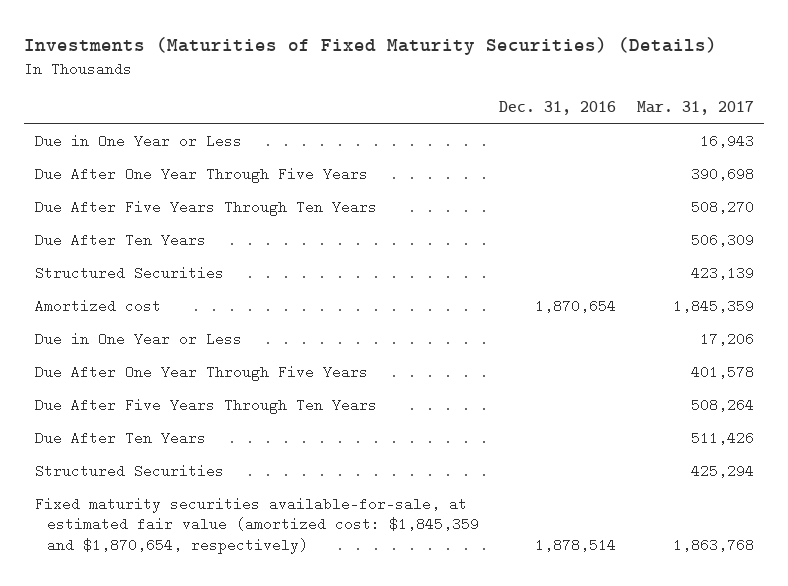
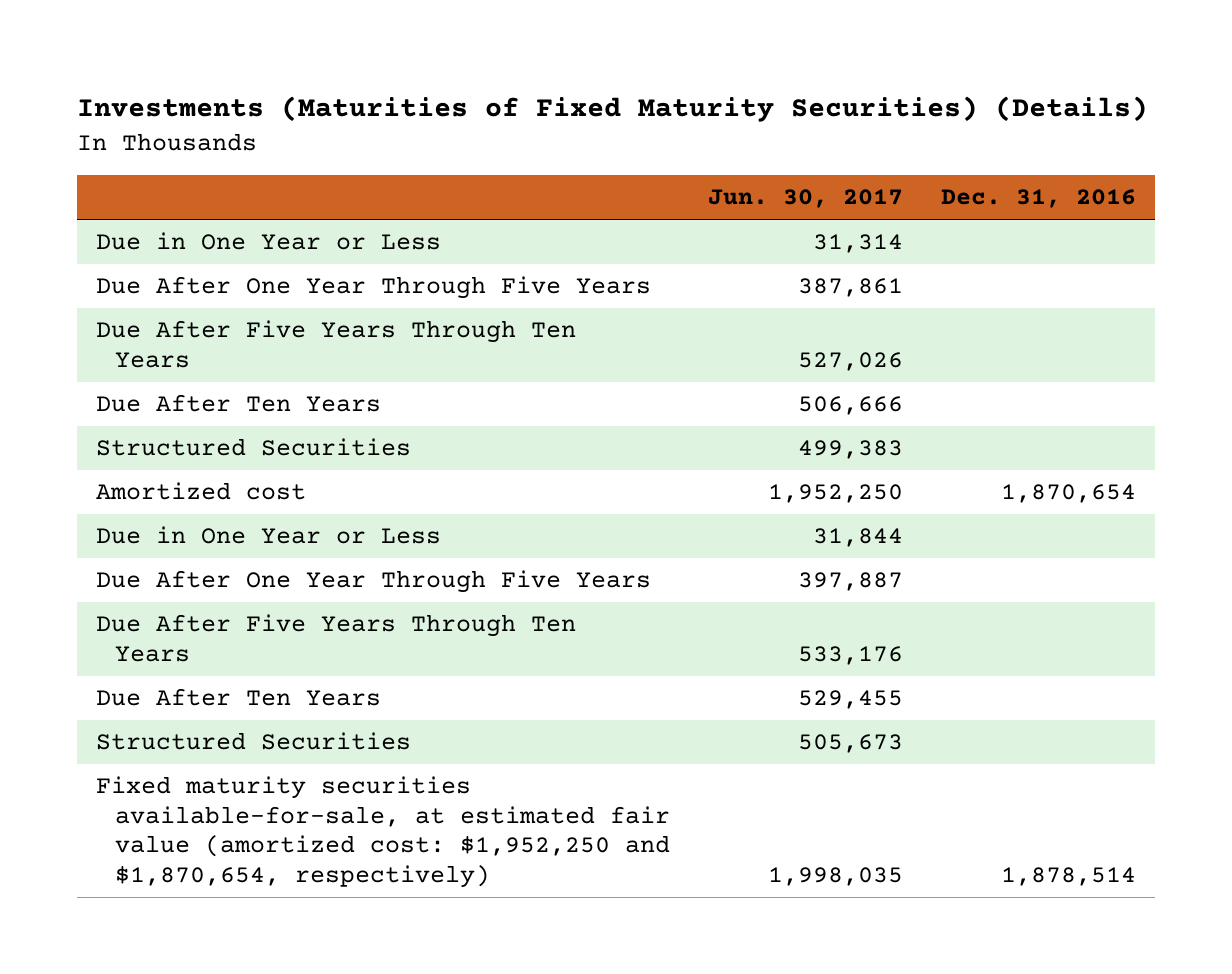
[636,101,754,116] Mar. 31, 2017 -> none
none -> [708,189,904,209] Jun. 30, 2017
[34,496,480,555] Fixed maturity securities available-for-sale, at estimated fair value (amortized cost: $1,845,359 and $1,870,654, respectively) -> [96,776,671,888] Fixed maturity securities available-for-sale, at estimated fair value (amortized cost: $1,952,250 and $1,870,654, respectively)

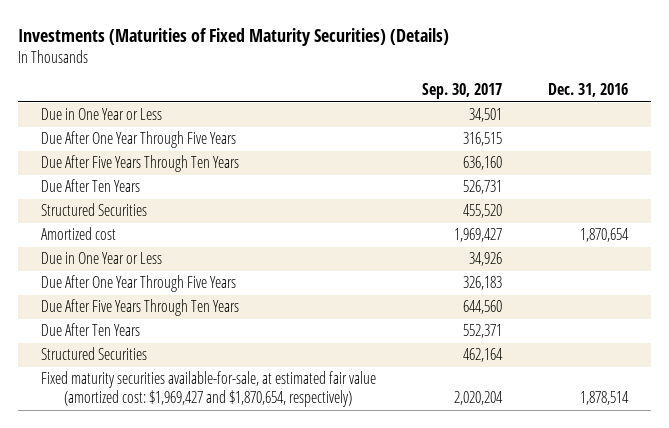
[708,189,904,209] Jun. 30, 2017 -> none
none -> [422,83,503,100] Sep. 30, 2017
[96,776,671,888] Fixed maturity securities available-for-sale, at estimated fair value (amortized cost: $1,952,250 and $1,870,654, respectively) -> [41,371,377,408] Fixed maturity securities available-for-sale, at estimated fair value (amortized cost: $1,969,427 and $1,870,654, respectively)

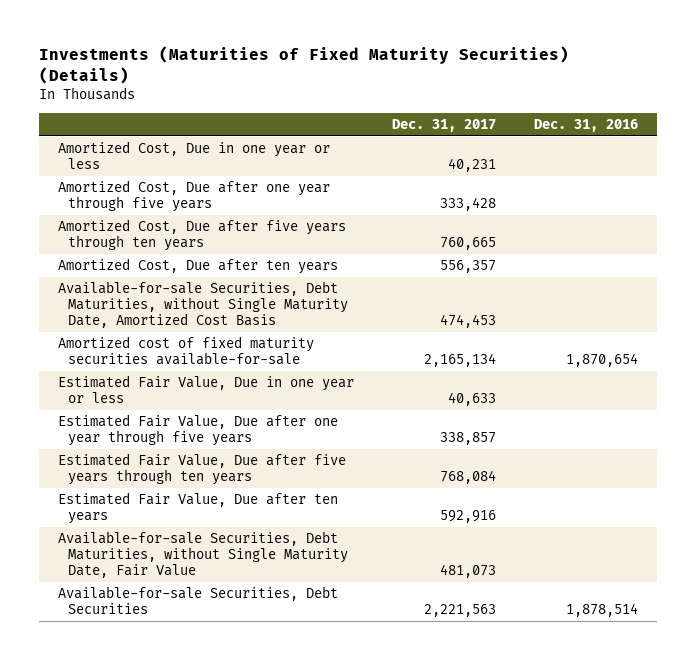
[422,83,503,100] Sep. 30, 2017 -> none
none -> [391,118,496,132] Dec. 31, 2017
[41,108,163,121] Due in One Year or Less -> [57,141,330,170] Amortized Cost, Due in one year or less
[41,131,237,149] Due After One Year Through Five Years -> [57,180,330,213] Amortized Cost, Due after one year through five years
[41,155,240,173] Due After Five Years Through Ten Years -> [57,219,346,252] Amortized Cost, Due after five years through ten years
[41,179,141,193] Due After Ten Years -> [57,258,338,275] Amortized Cost, Due after ten years
[41,203,148,217] Structured Securities -> [57,281,349,329] Available-for-sale Securities, Debt Maturities, without Single Maturity Date, Amortized Cost Basis
[41,227,117,241] Amortized cost -> [57,336,314,366] Amortized cost of fixed maturity securities available-for-sale
[41,252,163,265] Due in One Year or Less -> [57,375,354,404] Estimated Fair Value, Due in one year or less
[41,275,237,293] Due After One Year Through Five Years -> [57,414,338,447] Estimated Fair Value, Due after one year through five years
[41,299,240,317] Due After Five Years Through Ten Years -> [57,453,346,486] Estimated Fair Value, Due after five years through ten years
[41,323,141,337] Due After Ten Years -> [57,492,338,525] Estimated Fair Value, Due after ten years
[41,347,148,361] Structured Securities -> [57,531,349,579] Available-for-sale Securities, Debt Maturities, without Single Maturity Date, Fair Value
[41,371,377,408] Fixed maturity securities available-for-sale, at estimated fair value (amortized cost: $1,969,427 and $1,870,654, respectively) -> [57,586,338,615] Available-for-sale Securities, Debt Securities

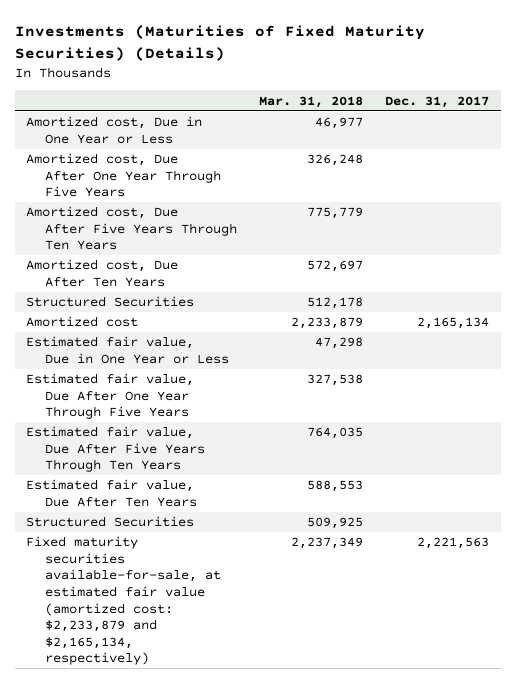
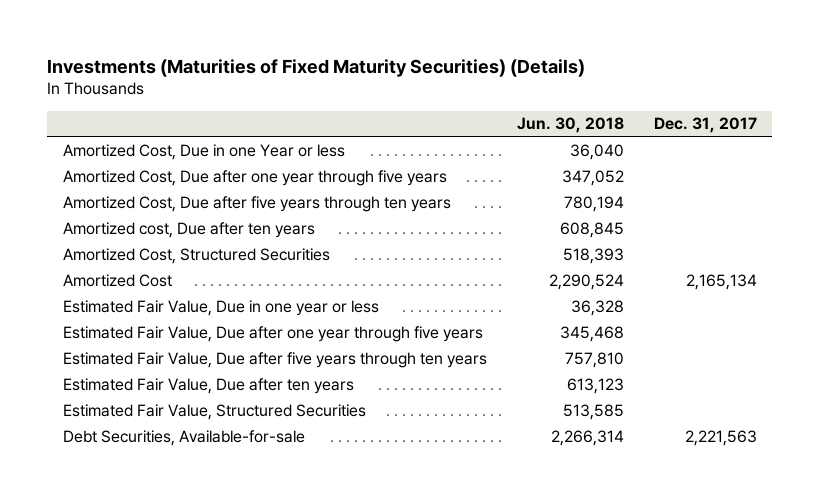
[259,95,364,108] Mar. 31, 2018 -> none
none -> [516,117,624,134] Jun. 30, 2018
[25,116,202,144] Amortized cost, Due in One Year or Less -> [62,143,345,160] Amortized Cost, Due in one Year or less
[25,153,222,198] Amortized cost, Due After One Year Through Five Years -> [62,169,447,186] Amortized Cost, Due after one year through five years
[25,206,238,251] Amortized cost, Due After Five Years Through Ten Years -> [62,195,451,212] Amortized Cost, Due after five years through ten years
[25,259,178,287] Amortized cost, Due After Ten Years -> [62,221,315,238] Amortized cost, Due after ten years
[25,296,194,308] Structured Securities -> [62,247,330,264] Amortized Cost, Structured Securities
[25,316,138,328] Amortized cost -> [62,273,172,287] Amortized Cost
[25,336,230,364] Estimated fair value, Due in One Year or Less -> [62,299,379,316] Estimated Fair Value, Due in one year or less
[25,373,194,420] Estimated fair value, Due After One Year Through Five Years -> [62,325,483,342] Estimated Fair Value, Due after one year through five years
[25,426,206,473] Estimated fair value, Due After Five Years Through Ten Years -> [62,351,487,368] Estimated Fair Value, Due after five years through ten years
[25,479,198,507] Estimated fair value, Due After Ten Years -> [62,377,354,394] Estimated Fair Value, Due after ten years
[25,516,194,528] Structured Securities -> [62,403,366,420] Estimated Fair Value, Structured Securities
[25,536,222,666] Fixed maturity securities available-for-sale, at estimated fair value (amortized cost: $2,233,879 and $2,165,134, respectively) -> [62,429,305,446] Debt Securities, Available-for-sale

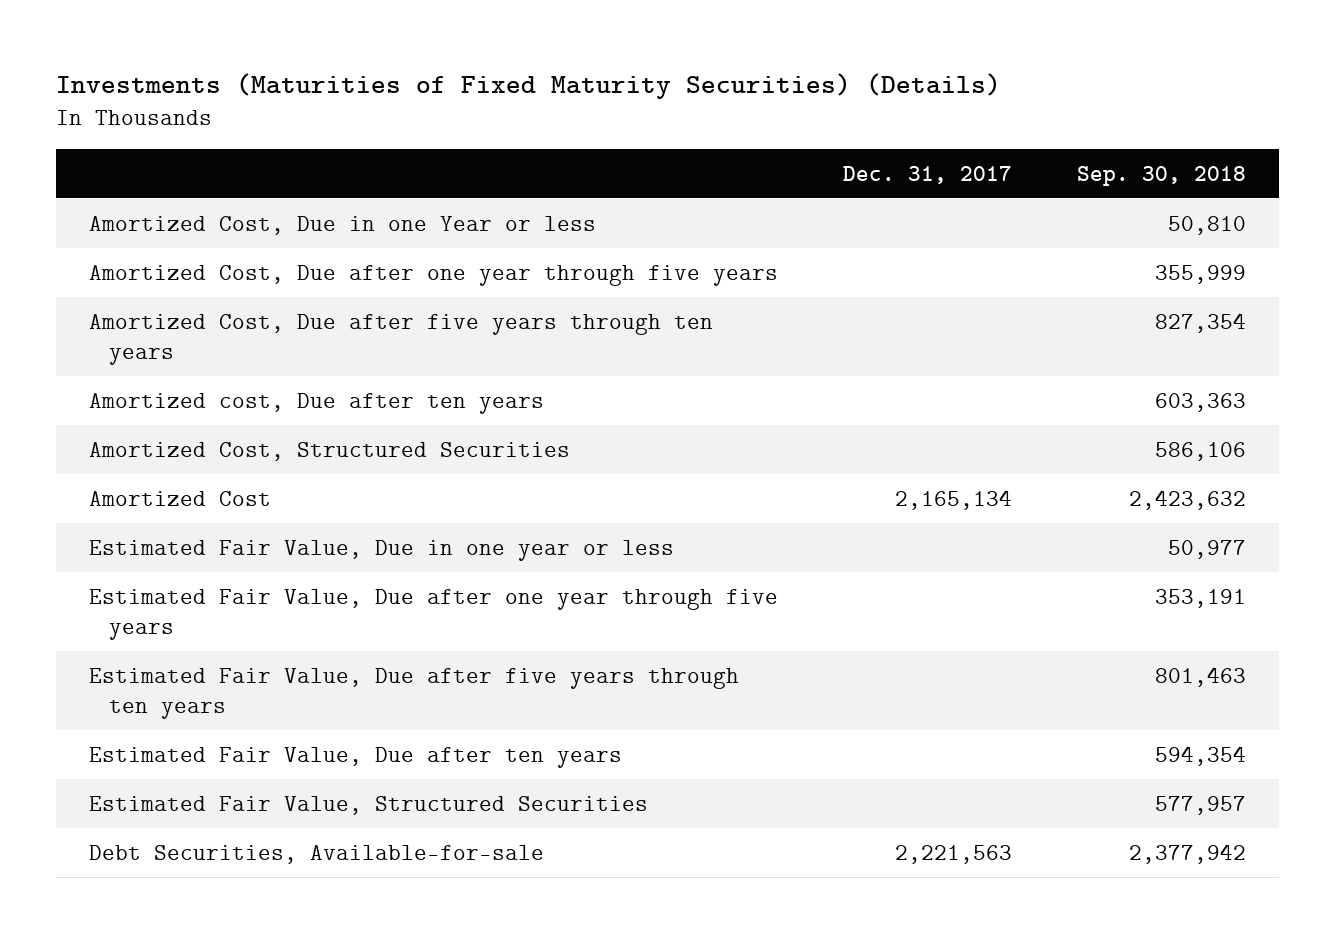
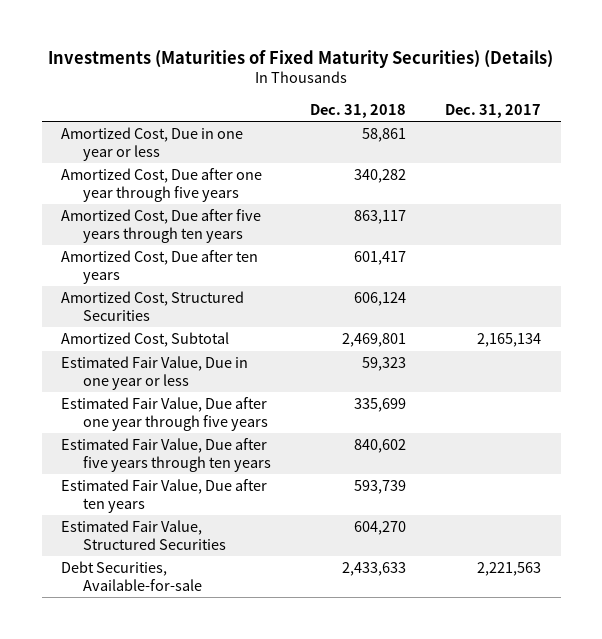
[1077,165,1247,186] Sep. 30, 2018 -> none
none -> [310,103,407,118] Dec. 31, 2018
[88,215,596,235] Amortized Cost, Due in one Year or less -> [61,127,244,161] Amortized Cost, Due in one year or less
[88,392,544,414] Amortized cost, Due after ten years -> [61,250,259,284] Amortized Cost, Due after ten years
[88,490,271,506] Amortized Cost -> [61,332,230,348] Amortized Cost, Subtotal

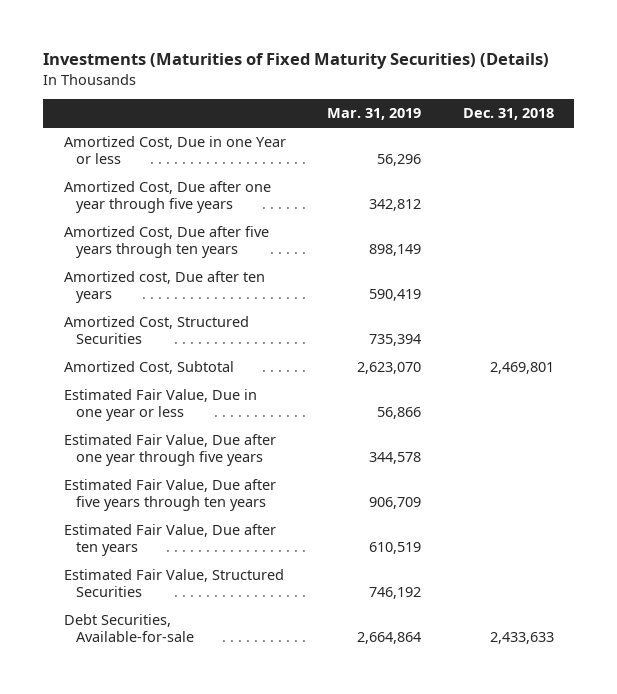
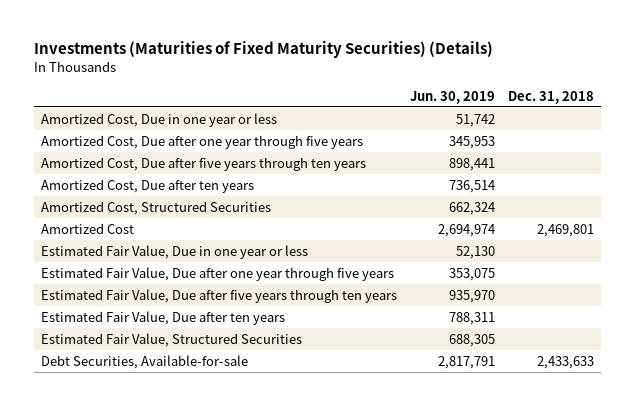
[327,108,422,121] Mar. 31, 2019 -> none
none -> [410,90,496,104] Jun. 30, 2019
[63,136,286,165] Amortized Cost, Due in one Year or less -> [40,112,277,127] Amortized Cost, Due in one year or less
[63,271,265,304] Amortized cost, Due after ten years -> [40,178,254,193] Amortized Cost, Due after ten years
[63,361,234,375] Amortized Cost, Subtotal -> [40,222,134,234] Amortized Cost

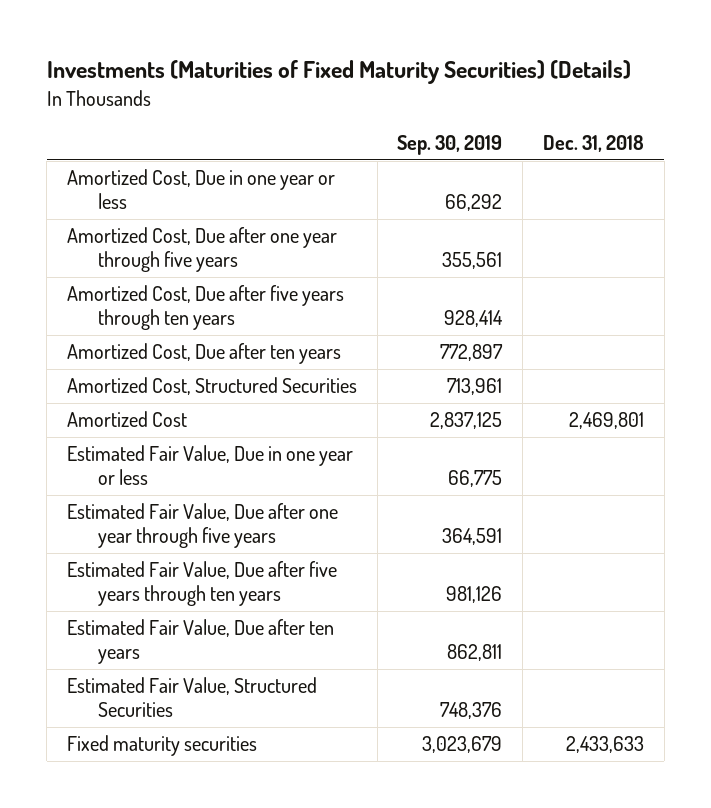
[410,90,496,104] Jun. 30, 2019 -> none
none -> [397,135,503,156] Sep. 30, 2019
[40,354,248,369] Debt Securities, Available-for-sale -> [67,735,258,757] Fixed maturity securities

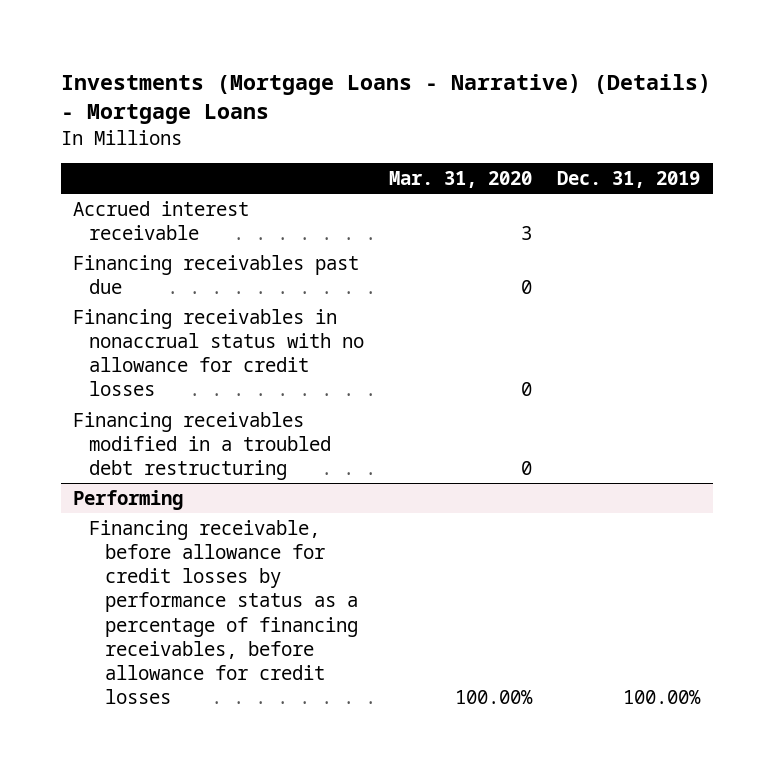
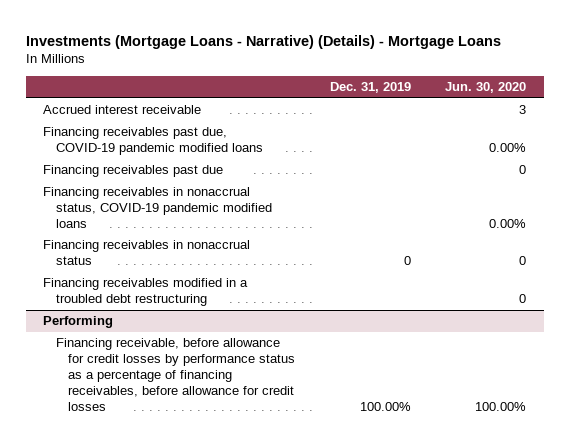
[389,171,533,189] Mar. 31, 2020 -> none
none -> [445,82,527,94] Jun. 30, 2020
none -> [43,127,263,156] Financing receivables past due, COVID-19 pandemic modified loans
[73,308,364,397] Financing receivables in nonaccrual status with no allowance for credit losses -> none
none -> [43,187,272,228] Financing receivables in nonaccrual status, COVID-19 pandemic modified loans
none -> [43,240,251,266] Financing receivables in nonaccrual status

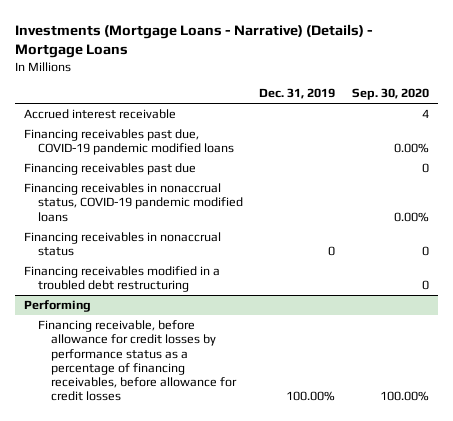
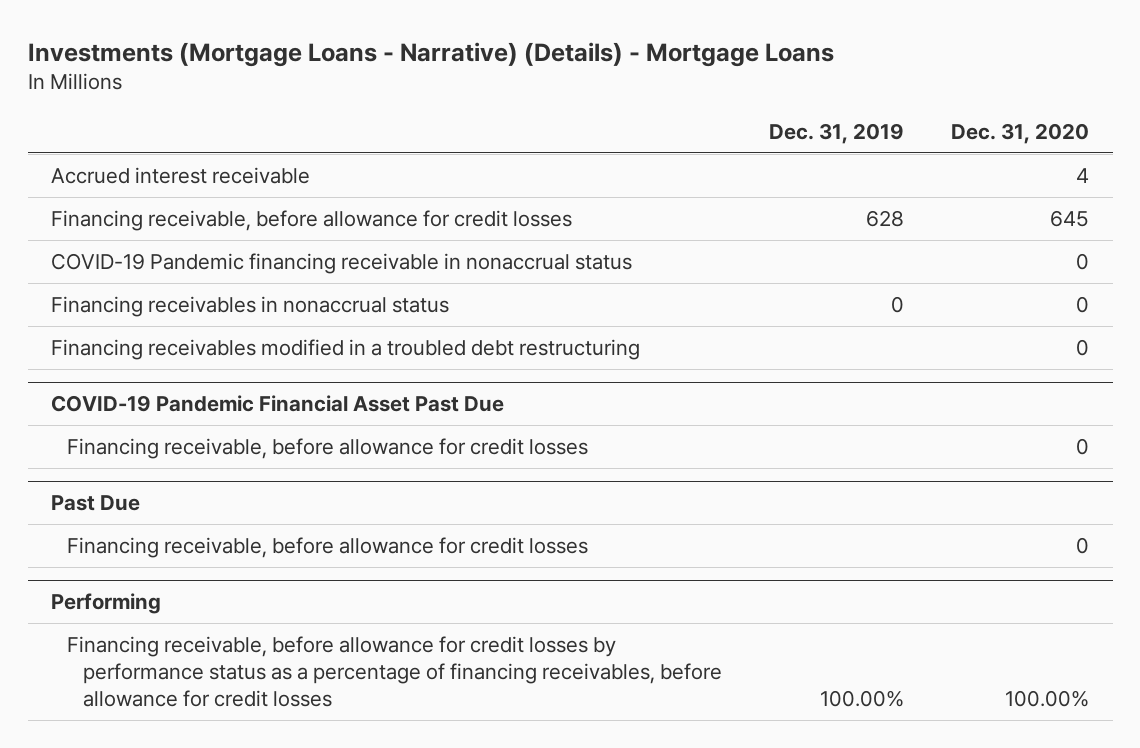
[352,88,430,101] Sep. 30, 2020 -> none
none -> [951,123,1090,145] Dec. 31, 2020
[23,129,234,156] Financing receivables past due, COVID-19 pandemic modified loans -> none
[23,163,196,176] Financing receivables past due -> none
none -> [51,209,573,231] Financing receivable, before allowance for credit losses
[23,183,243,222] Financing receivables in nonaccrual status, COVID-19 pandemic modified loans -> [51,252,633,274] COVID-19 Pandemic financing receivable in nonaccrual status
none -> [51,395,505,413] COVID-19 Pandemic Financial Asset Past Due
none -> [67,437,589,459] Financing receivable, before allowance for credit losses
none -> [51,495,141,512] Past Due
none -> [67,536,589,558] Financing receivable, before allowance for credit losses

